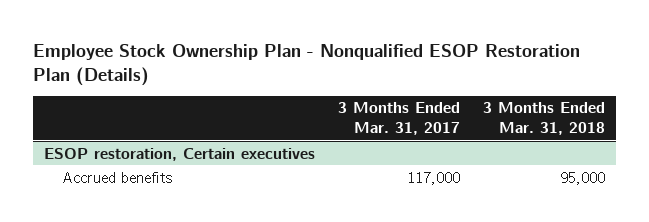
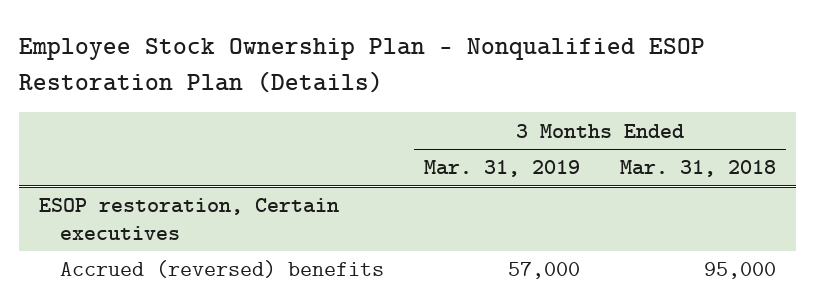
[338,102,461,136] 3 Months Ended Mar. 31, 2017 -> none
none -> [424,160,581,178] Mar. 31, 2019
[61,171,172,183] Accrued benefits -> [60,260,385,279] Accrued (reversed) benefits

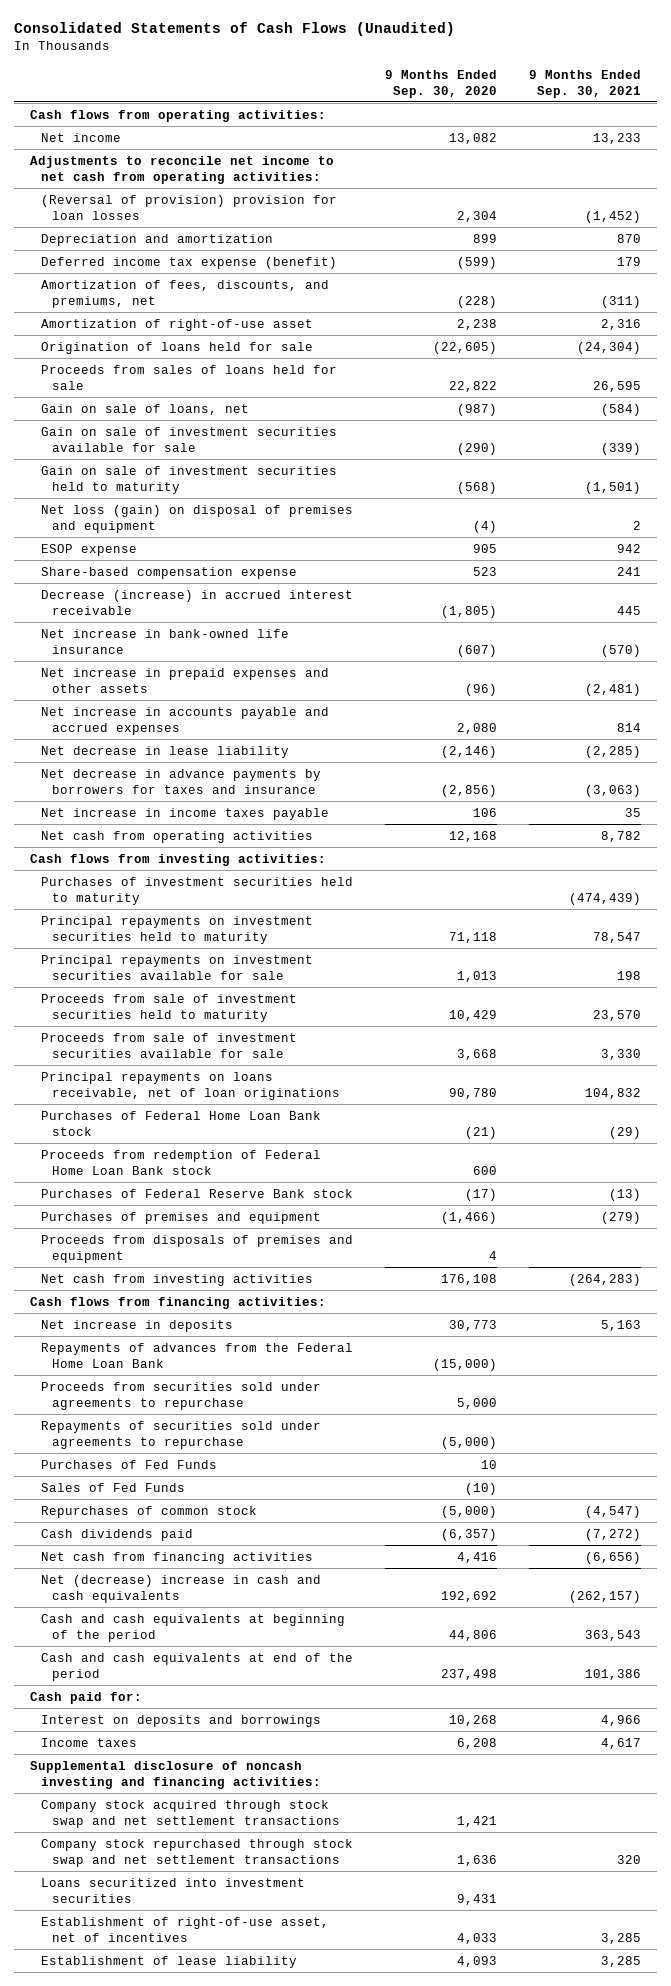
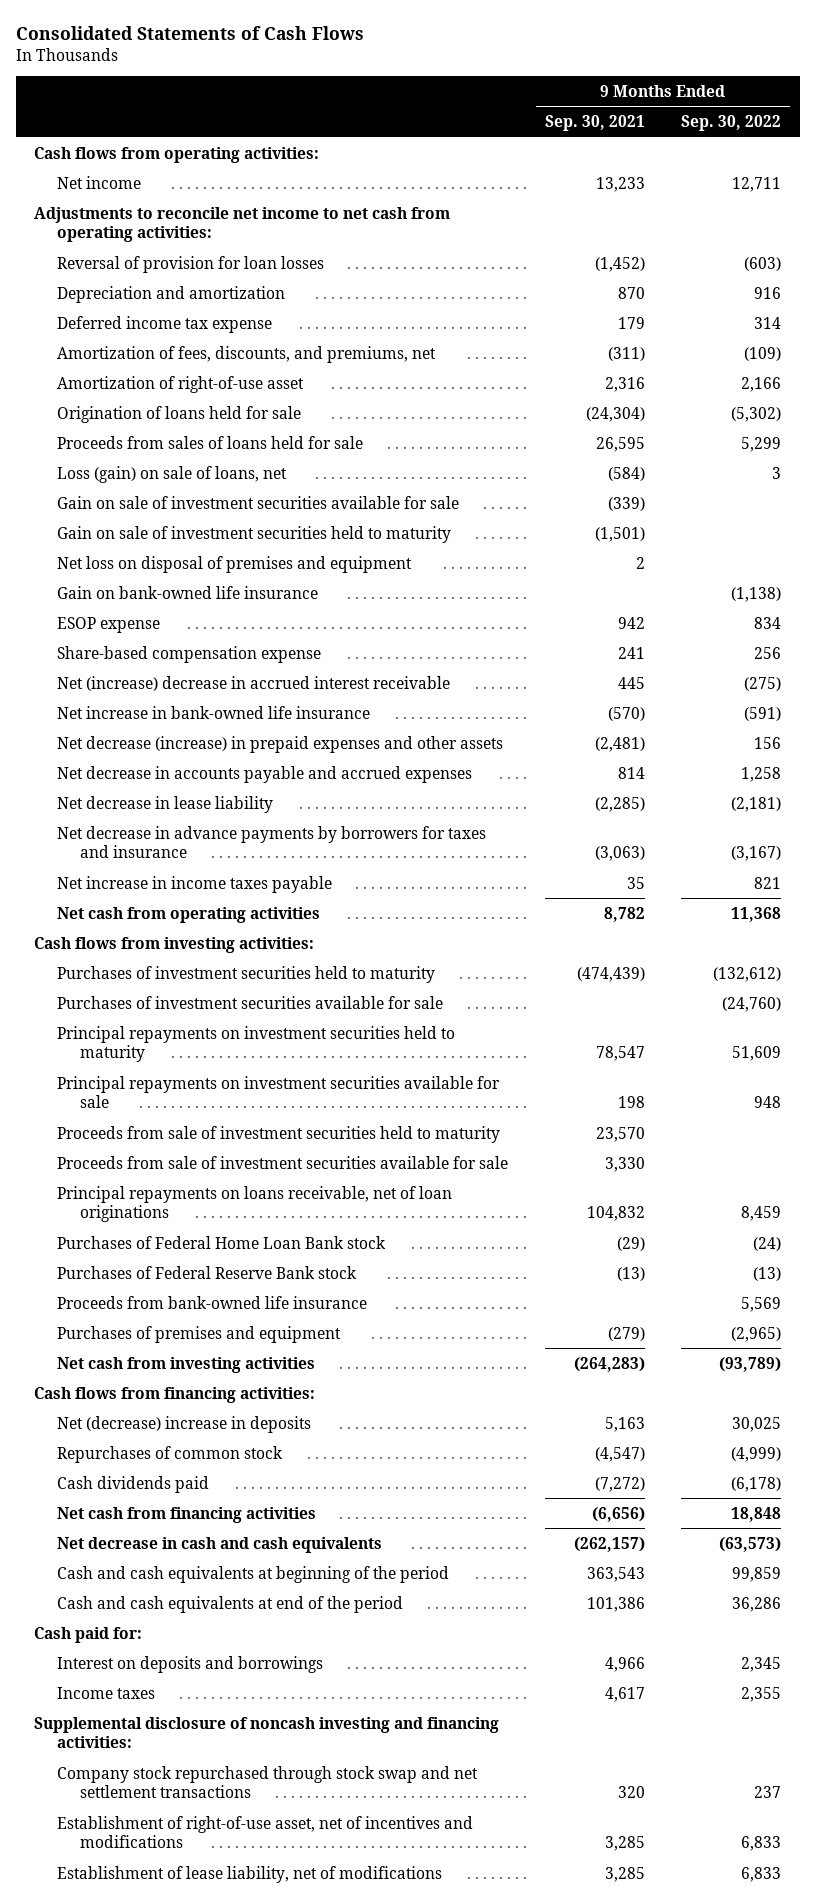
[13,22,455,37] Consolidated Statements of Cash Flows (Unaudited) -> [16,26,365,41] Consolidated Statements of Cash Flows
[385,69,498,98] 9 Months Ended Sep. 30, 2020 -> none
none -> [681,115,782,132] Sep. 30, 2022
[40,194,337,220] (Reversal of provision) provision for loan losses -> [57,255,325,273] Reversal of provision for loan losses
[40,256,337,269] Deferred income tax expense (benefit) -> [57,315,273,333] Deferred income tax expense
[40,403,249,415] Gain on sale of loans, net -> [57,465,288,483] Loss (gain) on sale of loans, net
[40,504,353,533] Net loss (gain) on disposal of premises and equipment -> [57,555,413,573] Net loss on disposal of premises and equipment
none -> [57,585,319,599] Gain on bank-owned life insurance
[40,589,353,615] Decrease (increase) in accrued interest receivable -> [57,675,451,691] Net (increase) decrease in accrued interest receivable
[40,667,329,693] Net increase in prepaid expenses and other assets -> [57,735,504,753] Net decrease (increase) in prepaid expenses and other assets
[40,706,329,735] Net increase in accounts payable and accrued expenses -> [57,765,473,783] Net decrease in accounts payable and accrued expenses
none -> [57,995,444,1009] Purchases of investment securities available for sale
[40,1149,321,1175] Proceeds from redemption of Federal Home Loan Bank stock -> none
none -> [57,1295,368,1309] Proceeds from bank-owned life insurance
[40,1234,353,1263] Proceeds from disposals of premises and equipment -> none
[40,1342,353,1368] Repayments of advances from the Federal Home Loan Bank -> none
[40,1381,321,1410] Proceeds from securities sold under agreements to repurchase -> none
[40,1420,321,1449] Repayments of securities sold under agreements to repurchase -> none
[40,1459,217,1469] Purchases of Fed Funds -> none
[40,1482,185,1492] Sales of Fed Funds -> none
[40,1319,233,1332] Net increase in deposits -> [57,1415,312,1433] Net (decrease) increase in deposits
[40,1574,321,1603] Net (decrease) increase in cash and cash equivalents -> [57,1536,383,1553] Net decrease in cash and cash equivalents
[40,1799,341,1828] Company stock acquired through stock swap and net settlement transactions -> none
[40,1877,305,1903] Loans securitized into investment securities -> none
[40,1916,329,1942] Establishment of right-of-use asset, net of incentives -> [57,1815,474,1849] Establishment of right-of-use asset, net of incentives and modifications
[40,1955,297,1968] Establishment of lease liability -> [57,1865,443,1883] Establishment of lease liability, net of modifications

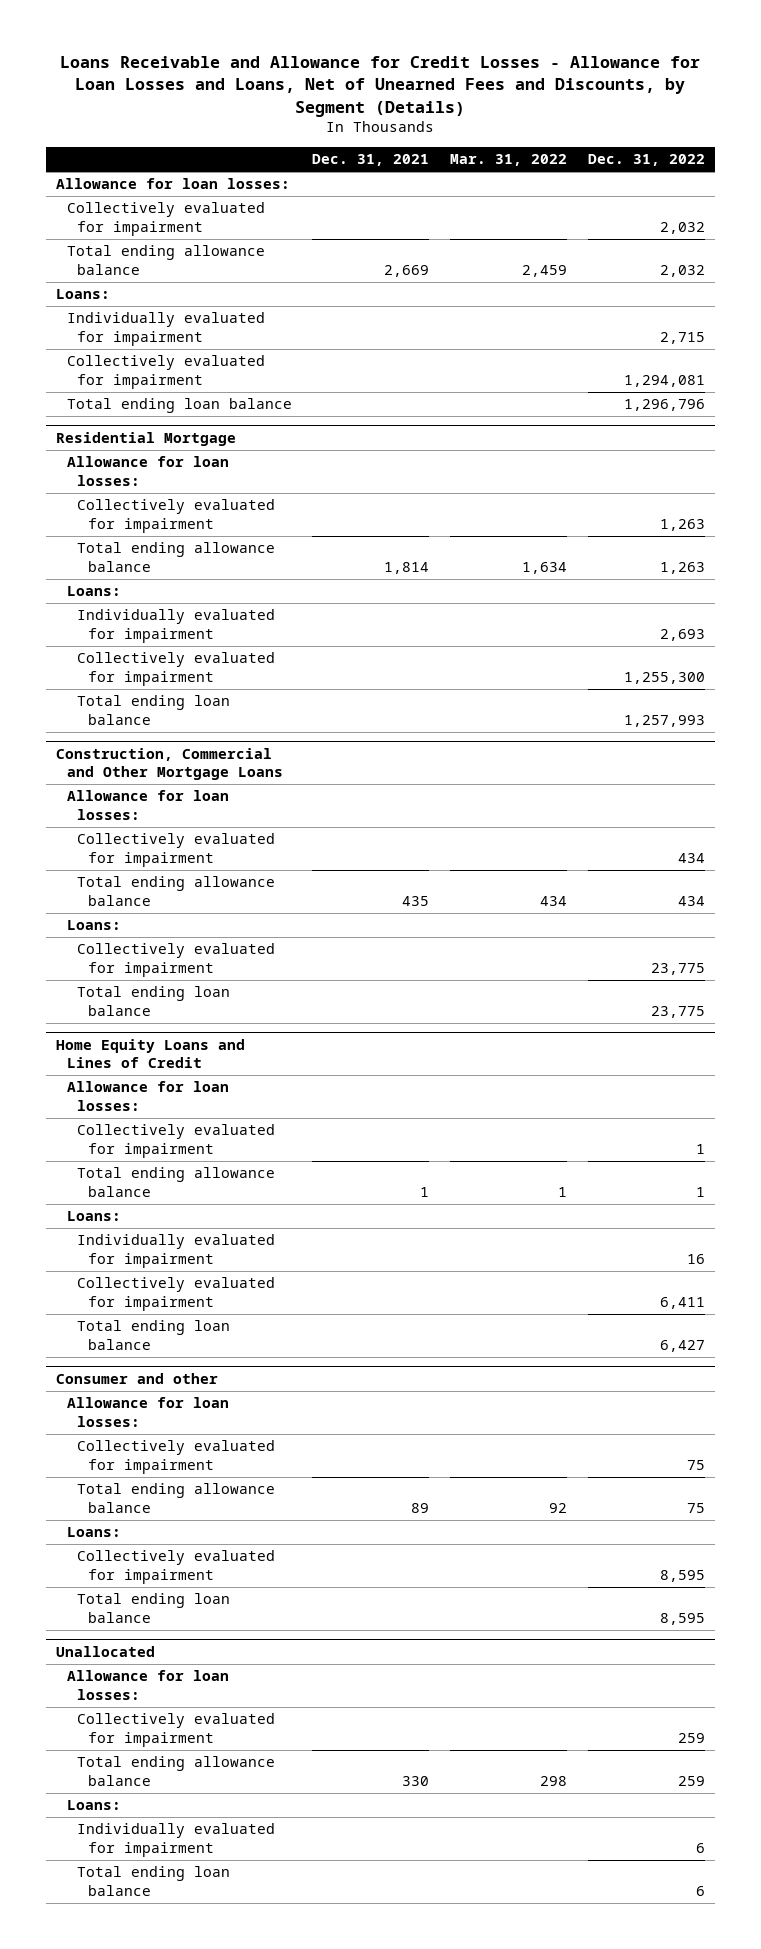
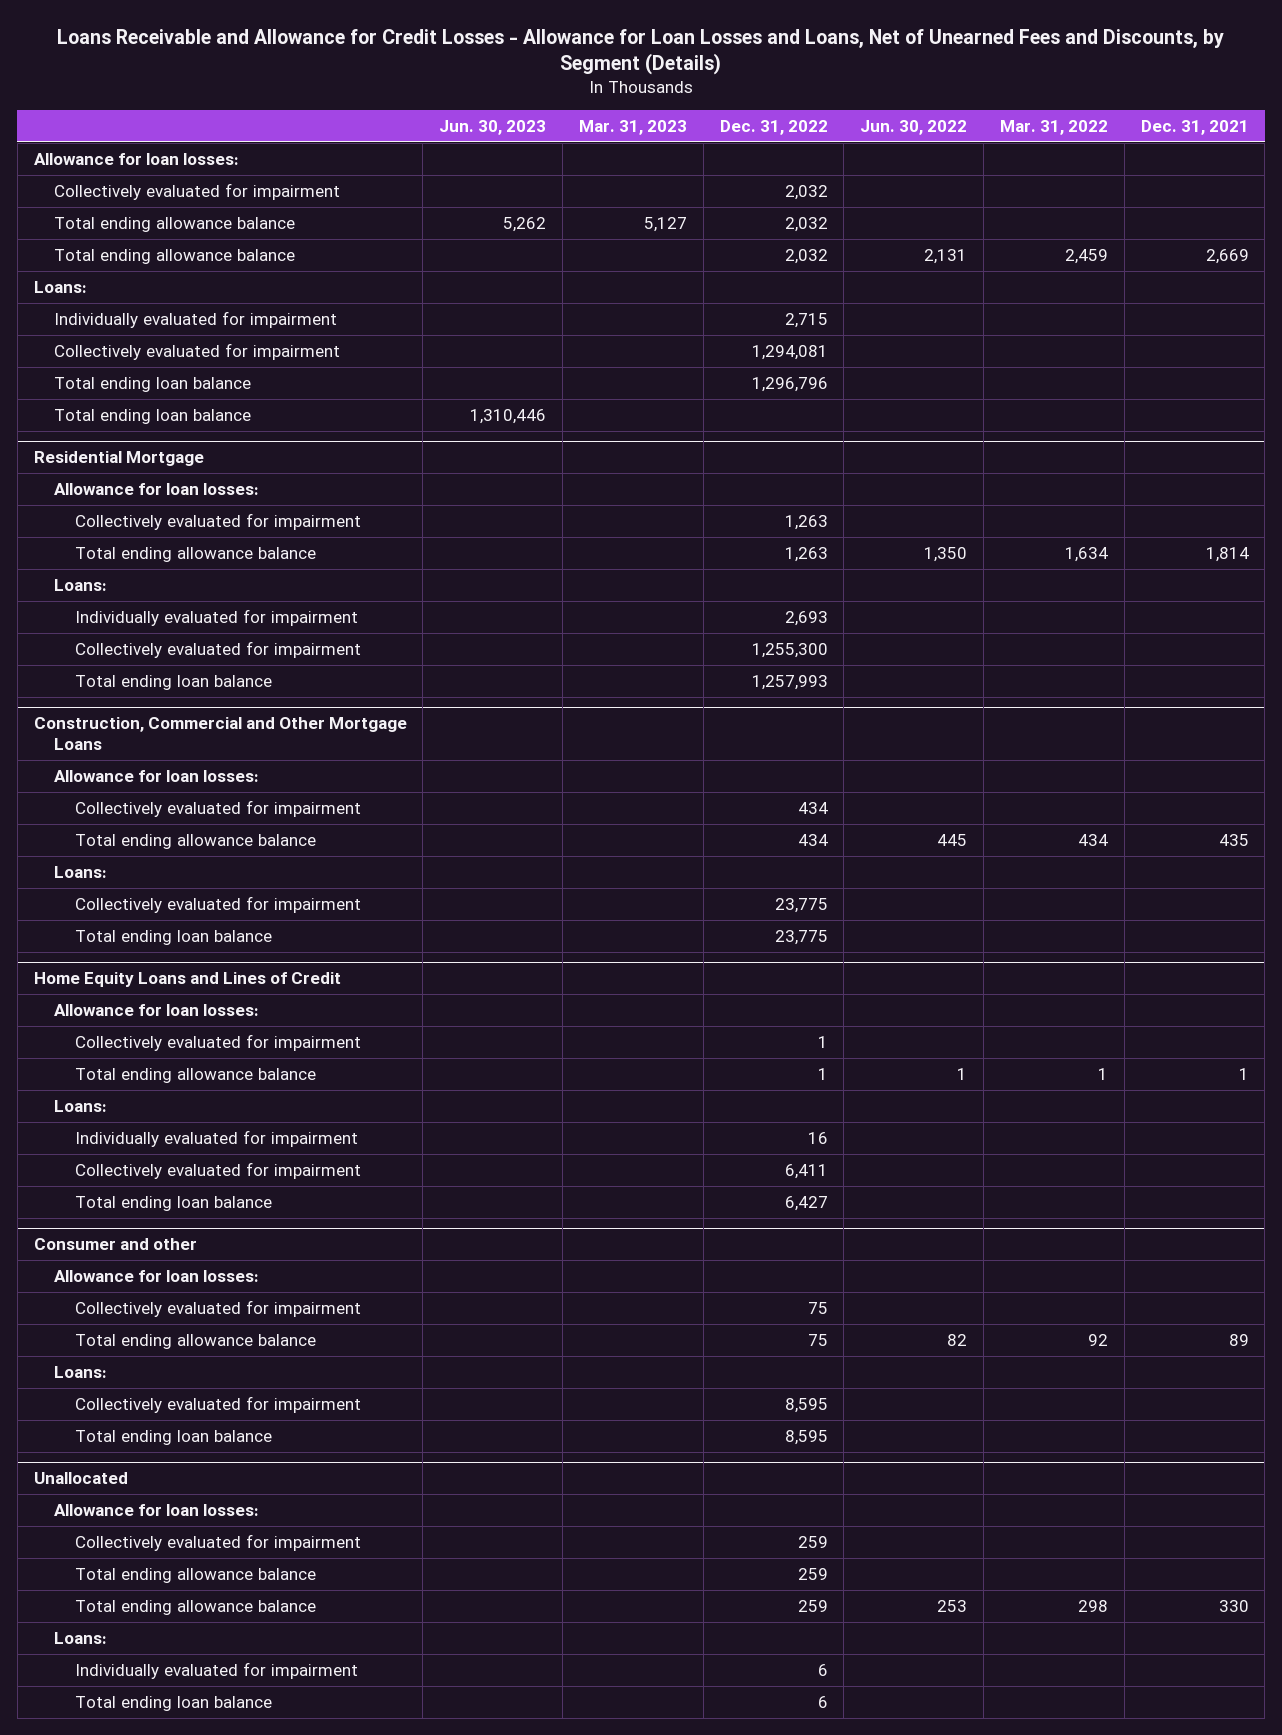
none -> [439,119,547,135] Jun. 30, 2023
none -> [578,119,687,135] Mar. 31, 2023
none -> [860,119,968,135] Jun. 30, 2022
none -> [54,217,296,233] Total ending allowance balance
none -> [54,409,252,425] Total ending loan balance
none -> [74,1568,316,1584] Total ending allowance balance

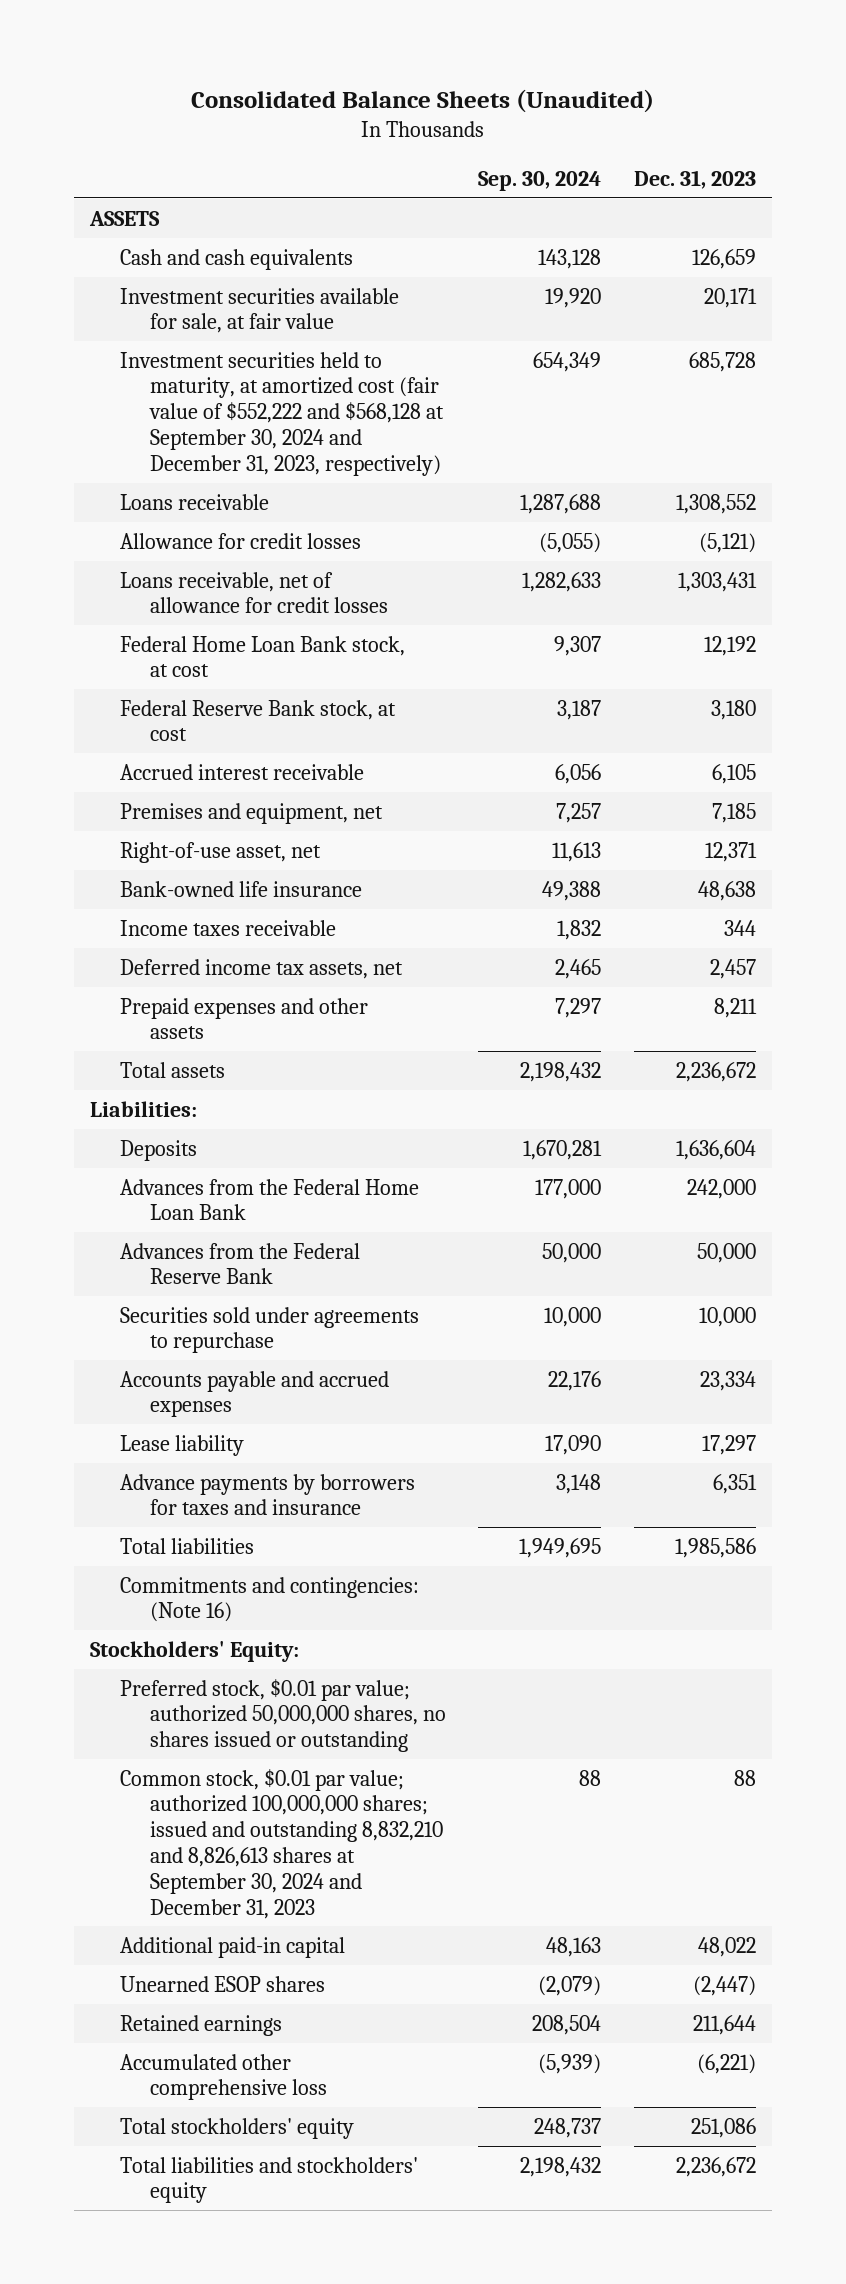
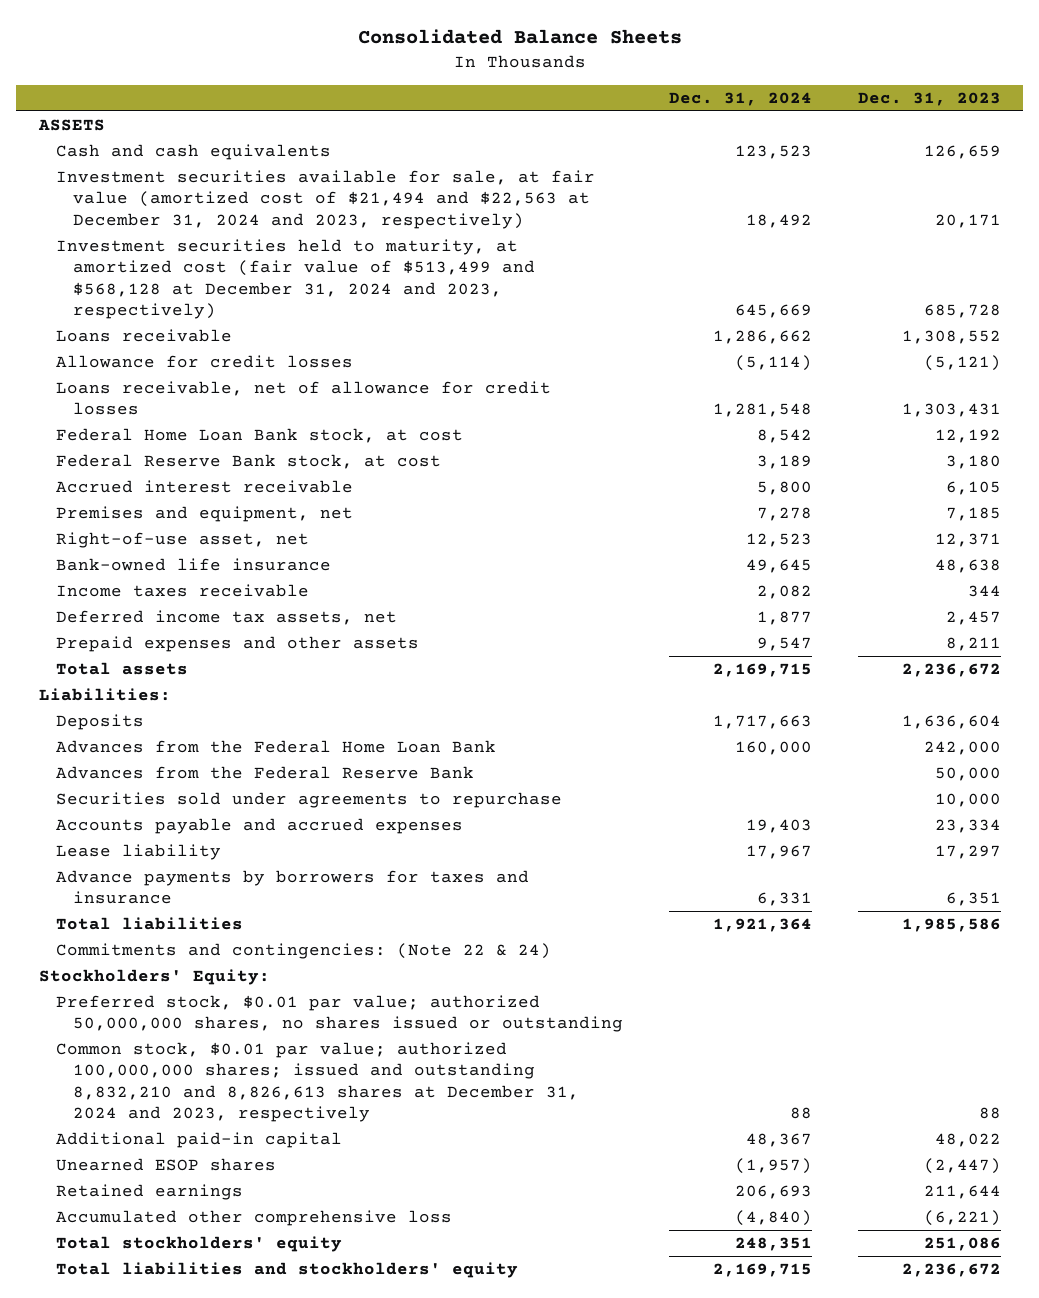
[191,88,655,113] Consolidated Balance Sheets (Unaudited) -> [357,29,682,45] Consolidated Balance Sheets
[478,170,602,191] Sep. 30, 2024 -> none
none -> [668,92,812,107] Dec. 31, 2024
[120,287,400,334] Investment securities available for sale, at fair value -> [55,170,595,229] Investment securities available for sale, at fair value (amortized cost of $21,494 and $22,563 at December 31, 2024 and 2023, respectively)
[120,351,445,476] Investment securities held to maturity, at amortized cost (fair value of $552,222 and $568,128 at September 30, 2024 and December 31, 2023, respectively) -> [55,239,536,320] Investment securities held to maturity, at amortized cost (fair value of $513,499 and $568,128 at December 31, 2024 and 2023, respectively)
[120,1576,420,1623] Commitments and contingencies: (Note 16) -> [55,943,551,960] Commitments and contingencies: (Note 22 & 24)
[120,1768,444,1919] Common stock, $0.01 par value; authorized 100,000,000 shares; issued and outstanding 8,832,210 and 8,826,613 shares at September 30, 2024 and December 31, 2023 -> [55,1042,580,1123] Common stock, $0.01 par value; authorized 100,000,000 shares; issued and outstanding 8,832,210 and 8,826,613 shares at December 31, 2024 and 2023, respectively

